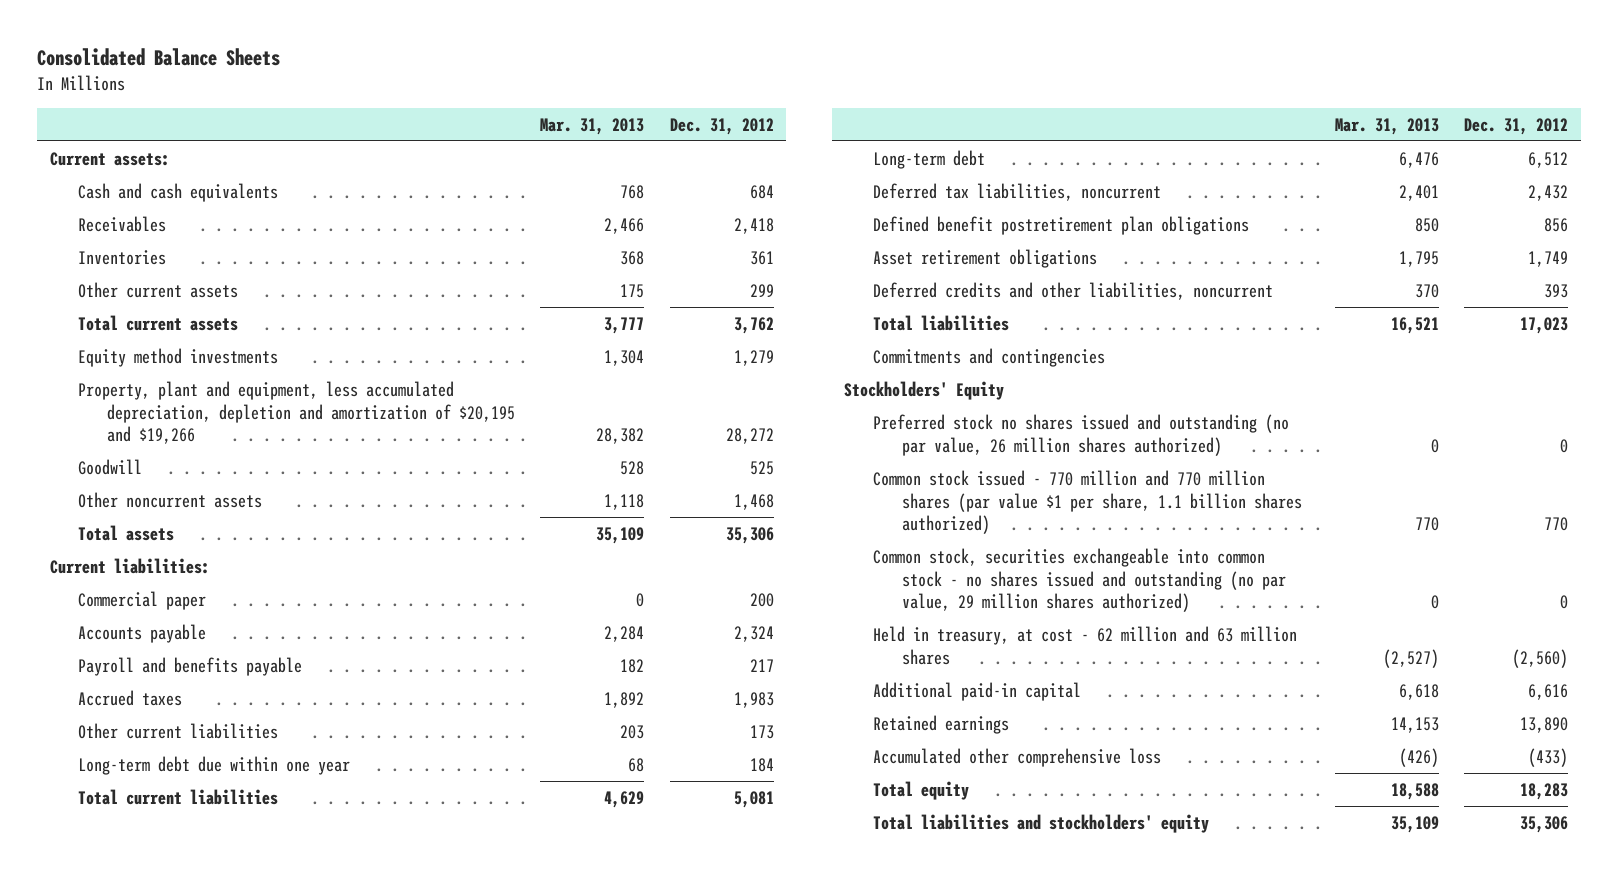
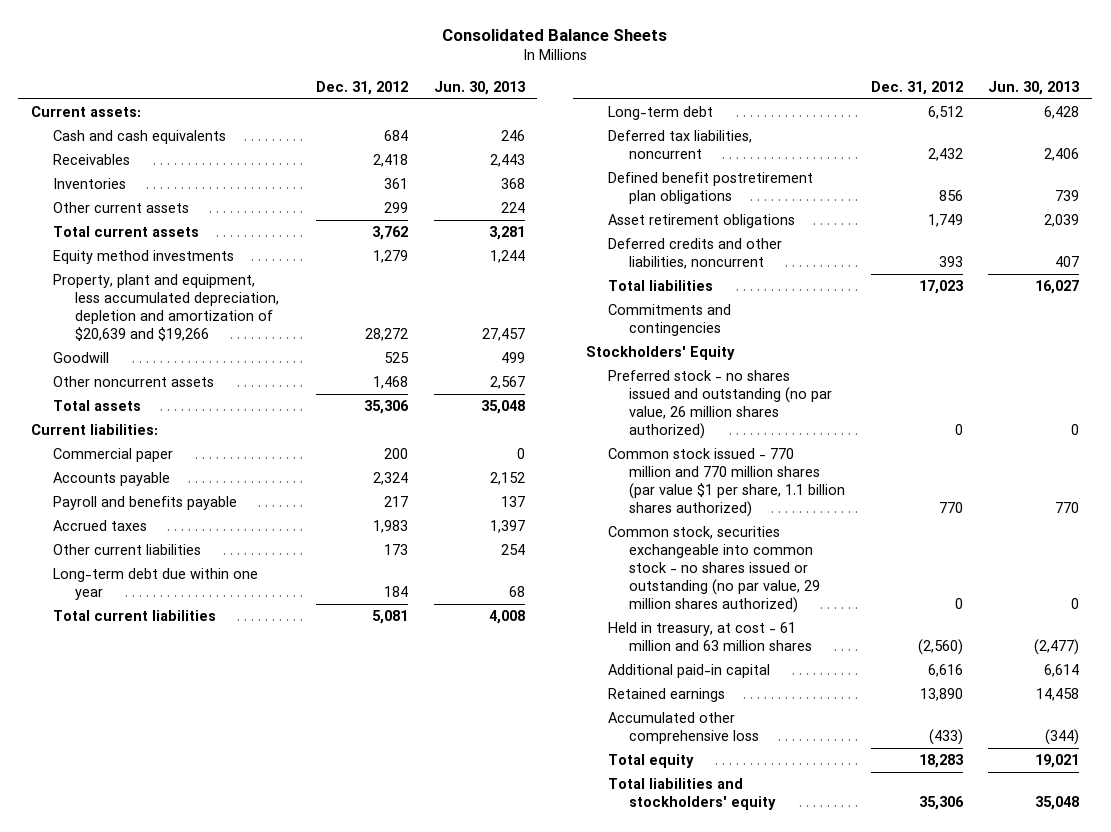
[540,117,645,135] Mar. 31, 2013 -> none
none -> [433,80,525,95] Jun. 30, 2013
[78,380,515,445] Property, plant and equipment, less accumulated depreciation, depletion and amortization of $20,195 and $19,266 -> [52,274,279,341] Property, plant and equipment, less accumulated depreciation, depletion and amortization of $20,639 and $19,266
[872,413,1289,456] Preferred stock no shares issued and outstanding (no par value, 26 million shares authorized) -> [607,370,833,439] Preferred stock - no shares issued and outstanding (no par value, 26 million shares authorized)
[872,547,1286,613] Common stock, securities exchangeable into common stock - no shares issued and outstanding (no par value, 29 million shares authorized) -> [607,526,821,613] Common stock, securities exchangeable into common stock - no shares issued or outstanding (no par value, 29 million shares authorized)
[872,625,1297,665] Held in treasury, at cost - 62 million and 63 million shares -> [607,622,813,652] Held in treasury, at cost - 61 million and 63 million shares

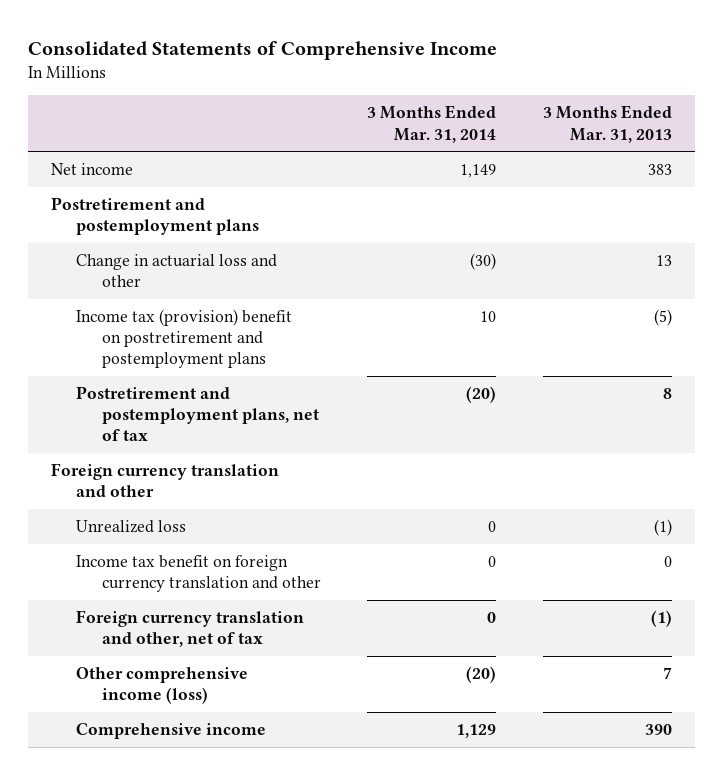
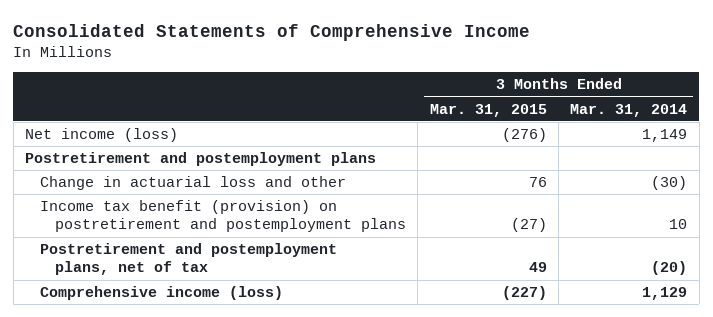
[542,105,672,143] 3 Months Ended Mar. 31, 2013 -> none
none -> [429,103,547,117] Mar. 31, 2015
[50,163,133,176] Net income -> [25,128,179,143] Net income (loss)
[76,309,293,369] Income tax (provision) benefit on postretirement and postemployment plans -> [40,200,406,233] Income tax benefit (provision) on postretirement and postemployment plans
[50,463,279,498] Foreign currency translation and other -> none
[76,520,187,534] Unrealized loss -> none
[76,555,322,593] Income tax benefit on foreign currency translation and other -> none
[76,610,305,648] Foreign currency translation and other, net of tax -> none
[76,667,249,705] Other comprehensive income (loss) -> none
[76,723,267,740] Comprehensive income -> [40,286,284,301] Comprehensive income (loss)

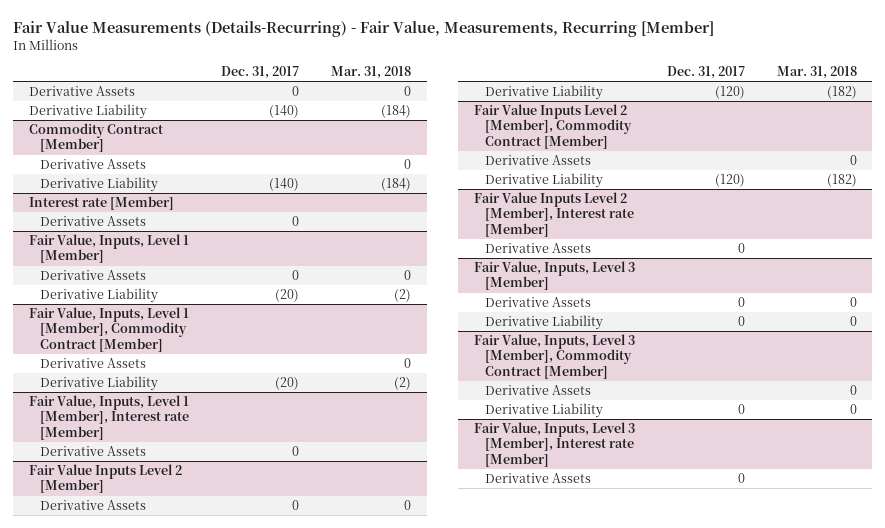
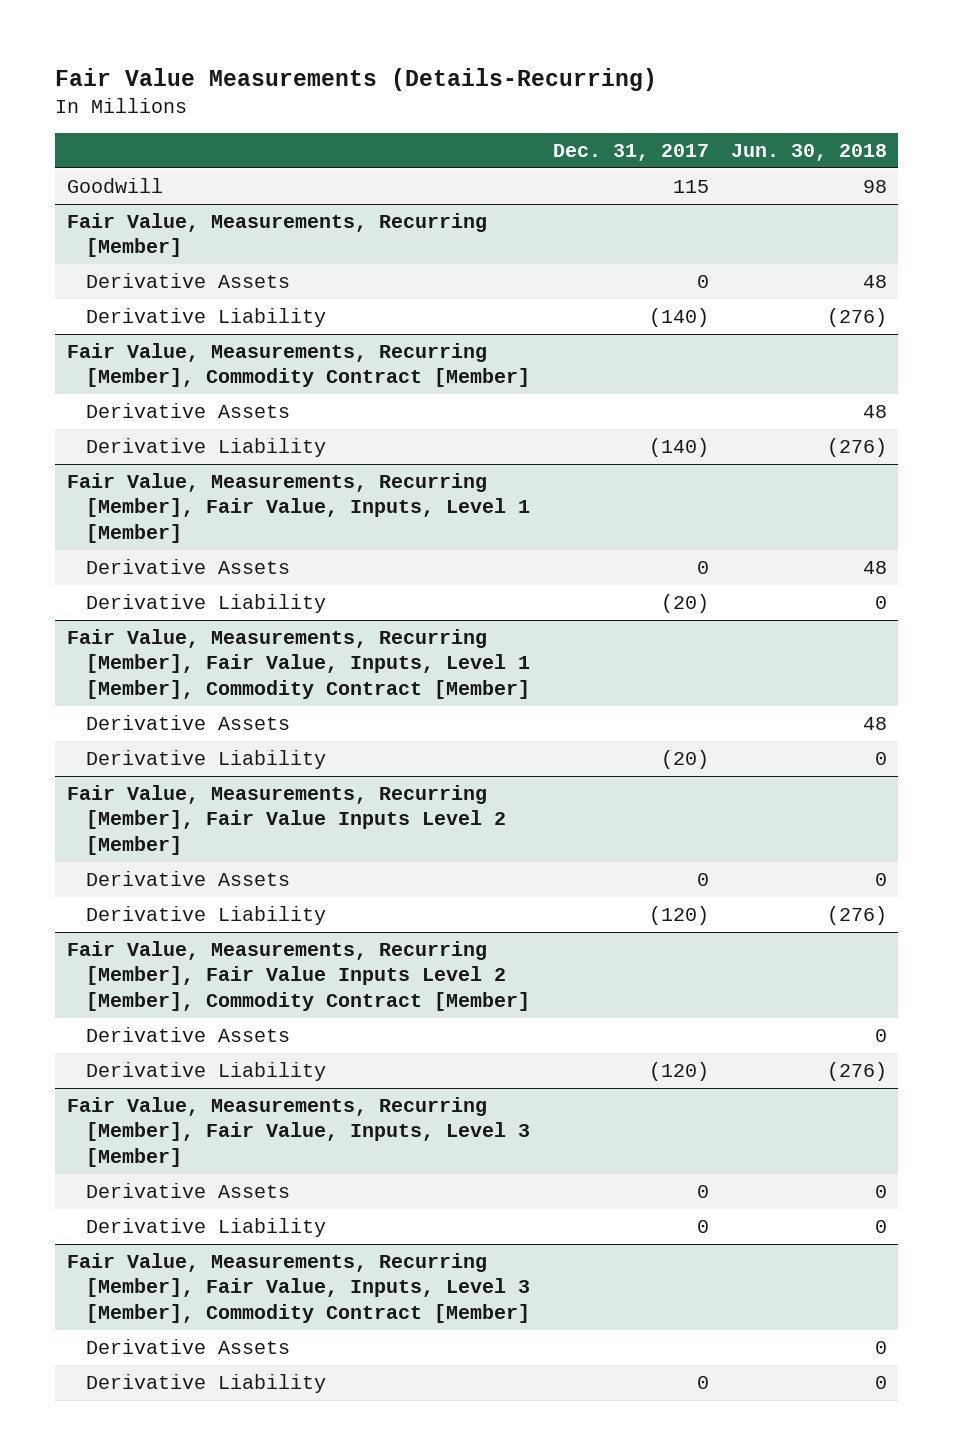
[13,20,715,37] Fair Value Measurements (Details-Recurring) - Fair Value, Measurements, Recurring [Member] -> [55,68,658,92] Fair Value Measurements (Details-Recurring)
[331,66,412,80] Mar. 31, 2018 -> none
none -> [730,144,887,162] Jun. 30, 2018
none -> [66,177,163,193] Goodwill
none -> [66,212,487,258] Fair Value, Measurements, Recurring [Member]
[28,123,163,153] Commodity Contract [Member] -> none
none -> [66,342,531,388] Fair Value, Measurements, Recurring [Member], Commodity Contract [Member]
[28,196,174,211] Interest rate [Member] -> none
[40,216,147,227] Derivative Assets -> none
[28,234,189,264] Fair Value, Inputs, Level 1 [Member] -> [66,472,531,543] Fair Value, Measurements, Recurring [Member], Fair Value, Inputs, Level 1 [Member]
[28,307,189,352] Fair Value, Inputs, Level 1 [Member], Commodity Contract [Member] -> [66,628,531,699] Fair Value, Measurements, Recurring [Member], Fair Value, Inputs, Level 1 [Member], Commodity Contract [Member]
[28,395,190,440] Fair Value, Inputs, Level 1 [Member], Interest rate [Member] -> none
[40,446,147,457] Derivative Assets -> none
[28,464,182,494] Fair Value Inputs Level 2 [Member] -> [66,784,507,855] Fair Value, Measurements, Recurring [Member], Fair Value Inputs Level 2 [Member]
[474,104,633,149] Fair Value Inputs Level 2 [Member], Commodity Contract [Member] -> [66,940,531,1011] Fair Value, Measurements, Recurring [Member], Fair Value Inputs Level 2 [Member], Commodity Contract [Member]
[474,192,635,237] Fair Value Inputs Level 2 [Member], Interest rate [Member] -> none
[485,243,592,254] Derivative Assets -> none
[474,261,636,291] Fair Value, Inputs, Level 3 [Member] -> [66,1096,531,1167] Fair Value, Measurements, Recurring [Member], Fair Value, Inputs, Level 3 [Member]
[474,334,636,379] Fair Value, Inputs, Level 3 [Member], Commodity Contract [Member] -> [66,1252,531,1323] Fair Value, Measurements, Recurring [Member], Fair Value, Inputs, Level 3 [Member], Commodity Contract [Member]
[474,422,636,467] Fair Value, Inputs, Level 3 [Member], Interest rate [Member] -> none
[485,473,592,484] Derivative Assets -> none

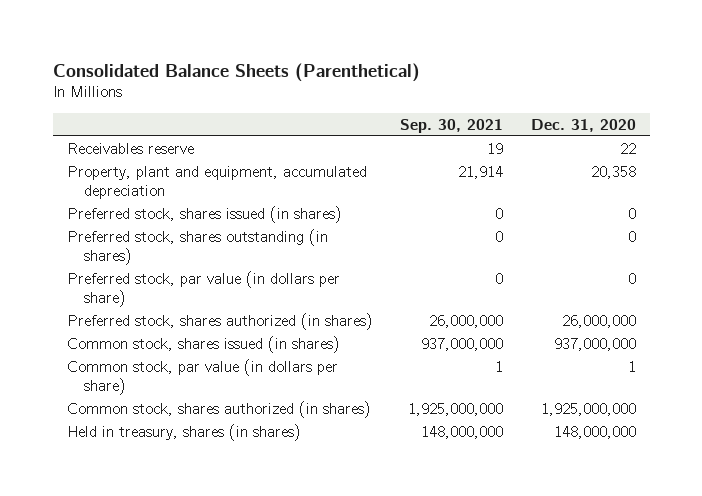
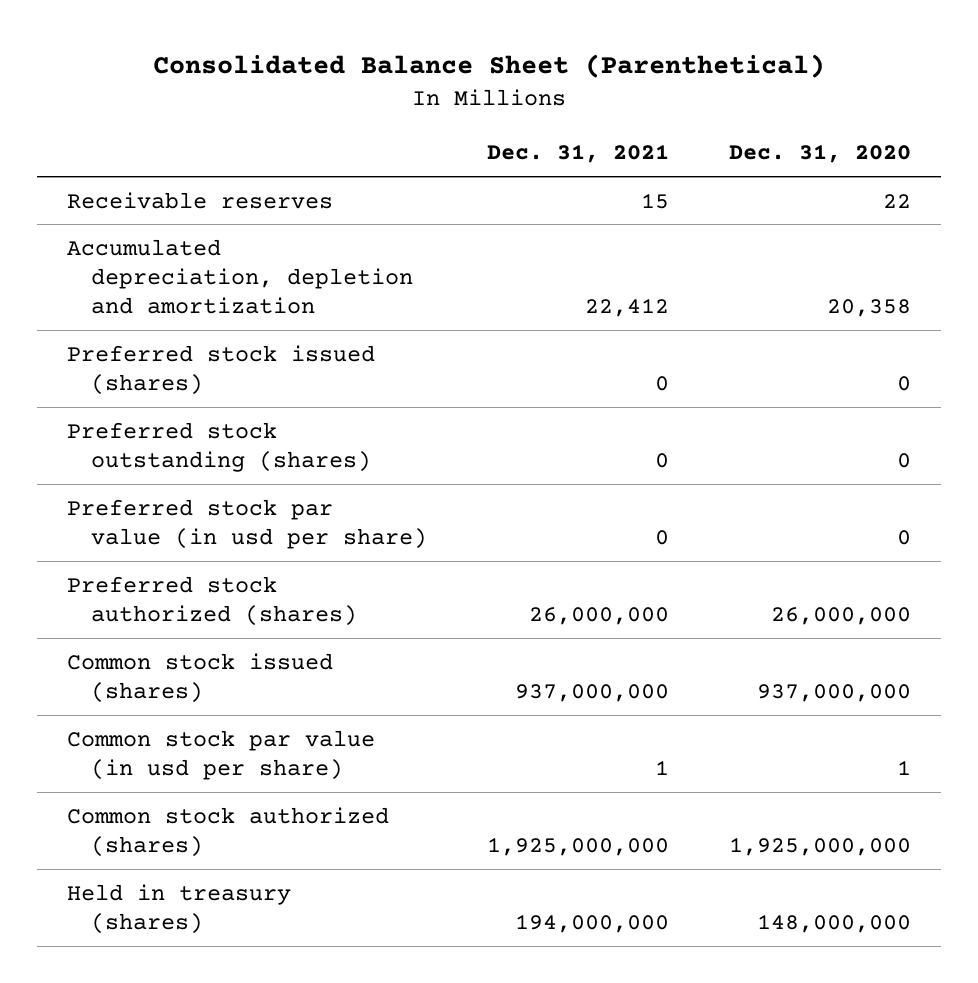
[52,62,420,82] Consolidated Balance Sheets (Parenthetical) -> [152,54,825,79] Consolidated Balance Sheet (Parenthetical)
[400,118,504,133] Sep. 30, 2021 -> none
none -> [486,144,669,164] Dec. 31, 2021
[66,142,194,154] Receivables reserve -> none
none -> [66,191,333,209] Receivable reserves
[66,165,367,199] Property, plant and equipment, accumulated depreciation -> [66,238,413,315] Accumulated depreciation, depletion and amortization
[66,205,342,223] Preferred stock, shares issued (in shares) -> [66,344,375,395] Preferred stock issued (shares)
[66,228,328,265] Preferred stock, shares outstanding (in shares) -> [66,421,371,472] Preferred stock outstanding (shares)
[66,270,340,307] Preferred stock, par value (in dollars per share) -> [66,498,427,549] Preferred stock par value (in usd per share)
[66,312,373,330] Preferred stock, shares authorized (in shares) -> [66,575,357,626] Preferred stock authorized (shares)
[66,335,340,353] Common stock, shares issued (in shares) -> [66,652,333,703] Common stock issued (shares)
[66,358,338,395] Common stock, par value (in dollars per share) -> [66,729,375,780] Common stock par value (in usd per share)
[66,400,371,418] Common stock, shares authorized (in shares) -> [66,806,389,857] Common stock authorized (shares)
[66,423,301,441] Held in treasury, shares (in shares) -> [66,883,291,934] Held in treasury (shares)

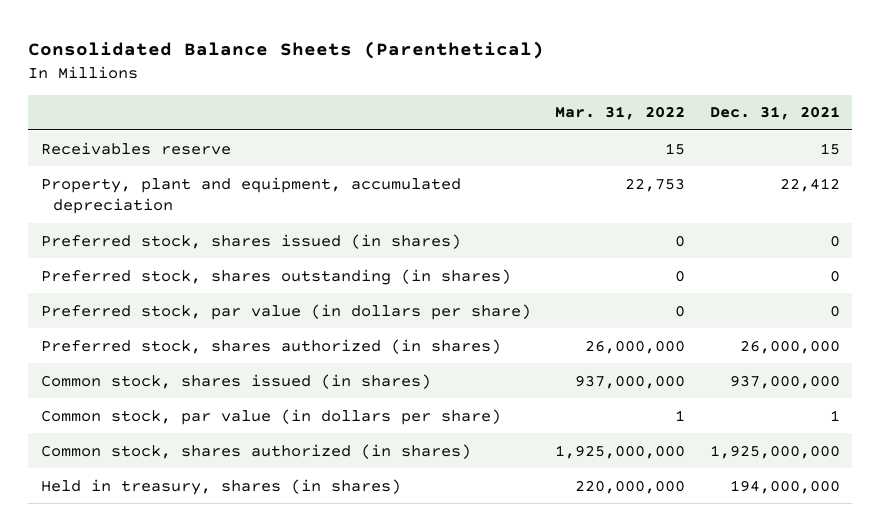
[152,54,825,79] Consolidated Balance Sheet (Parenthetical) -> [28,40,545,59] Consolidated Balance Sheets (Parenthetical)
[729,144,912,164] Dec. 31, 2020 -> none
none -> [555,106,686,121] Mar. 31, 2022
[66,191,333,209] Receivable reserves -> none
none -> [40,141,231,155] Receivables reserve
[66,238,413,315] Accumulated depreciation, depletion and amortization -> [40,176,461,215] Property, plant and equipment, accumulated depreciation
[66,344,375,395] Preferred stock issued (shares) -> [40,233,461,249] Preferred stock, shares issued (in shares)
[66,421,371,472] Preferred stock outstanding (shares) -> [40,268,511,285] Preferred stock, shares outstanding (in shares)
[66,498,427,549] Preferred stock par value (in usd per share) -> [40,303,531,320] Preferred stock, par value (in dollars per share)
[66,575,357,626] Preferred stock authorized (shares) -> [40,338,501,354] Preferred stock, shares authorized (in shares)
[66,652,333,703] Common stock issued (shares) -> [40,373,431,389] Common stock, shares issued (in shares)
[66,729,375,780] Common stock par value (in usd per share) -> [40,408,501,425] Common stock, par value (in dollars per share)
[66,806,389,857] Common stock authorized (shares) -> [40,443,471,459] Common stock, shares authorized (in shares)
[66,883,291,934] Held in treasury (shares) -> [40,478,401,495] Held in treasury, shares (in shares)

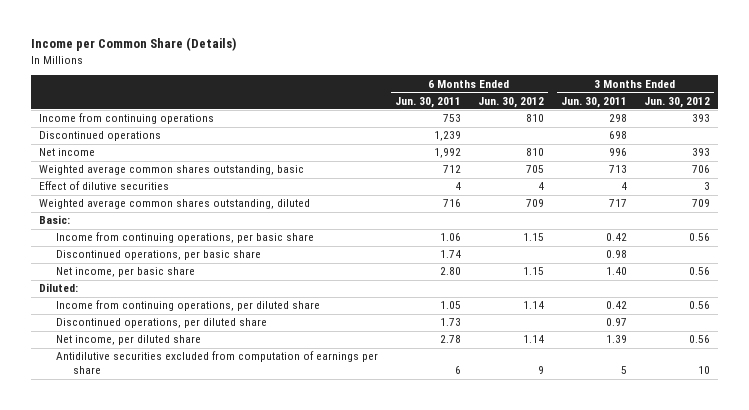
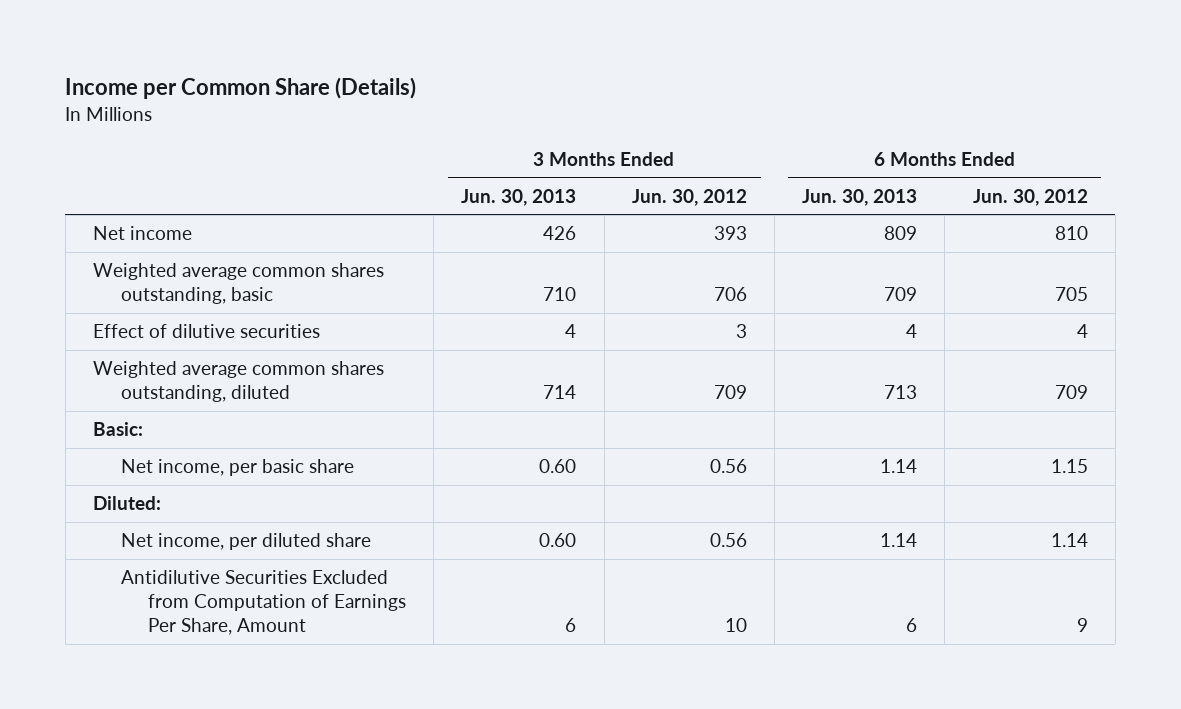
[394,96,461,108] Jun. 30, 2011 -> none
[560,96,627,108] Jun. 30, 2011 -> none
none -> [461,188,577,206] Jun. 30, 2013
none -> [802,188,918,206] Jun. 30, 2013
[39,113,215,125] Income from continuing operations -> none
[39,131,162,142] Discontinued operations -> none
[55,232,314,244] Income from continuing operations, per basic share -> none
[55,250,261,261] Discontinued operations, per basic share -> none
[55,300,320,312] Income from continuing operations, per diluted share -> none
[55,318,267,329] Discontinued operations, per diluted share -> none
[55,351,378,375] Antidilutive securities excluded from computation of earnings per share -> [120,570,407,636] Antidilutive Securities Excluded from Computation of Earnings Per Share, Amount

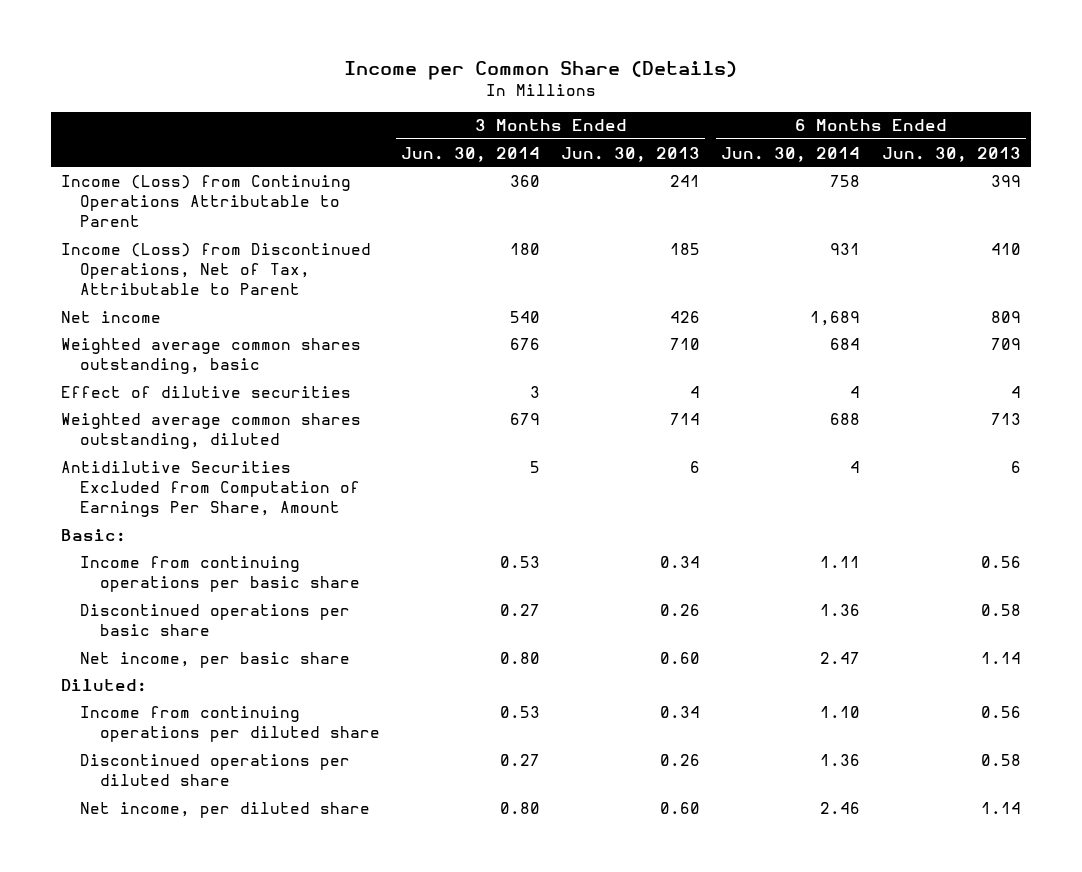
[631,188,747,206] Jun. 30, 2012 -> none
[972,188,1088,206] Jun. 30, 2012 -> none
none -> [400,146,540,162] Jun. 30, 2014
none -> [721,146,861,162] Jun. 30, 2014
none -> [61,174,352,227] Income (Loss) from Continuing Operations Attributable to Parent
none -> [61,242,372,295] Income (Loss) from Discontinued Operations, Net of Tax, Attributable to Parent
[120,570,407,636] Antidilutive Securities Excluded from Computation of Earnings Per Share, Amount -> [61,460,361,517] Antidilutive Securities Excluded from Computation of Earnings Per Share, Amount
none -> [80,555,360,592] Income from continuing operations per basic share
none -> [80,603,351,636] Discontinued operations per basic share
none -> [80,705,380,742] Income from continuing operations per diluted share
none -> [80,753,351,786] Discontinued operations per diluted share

